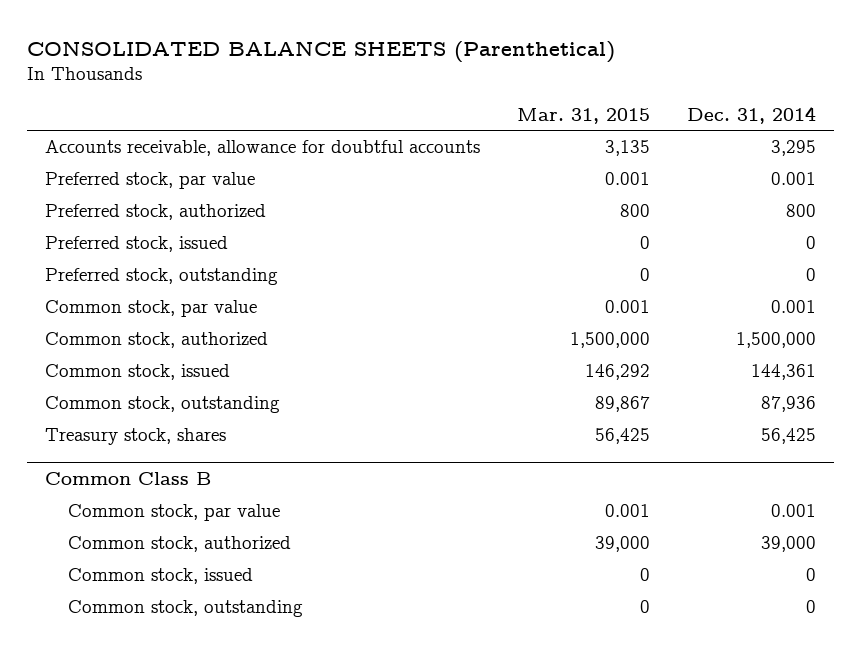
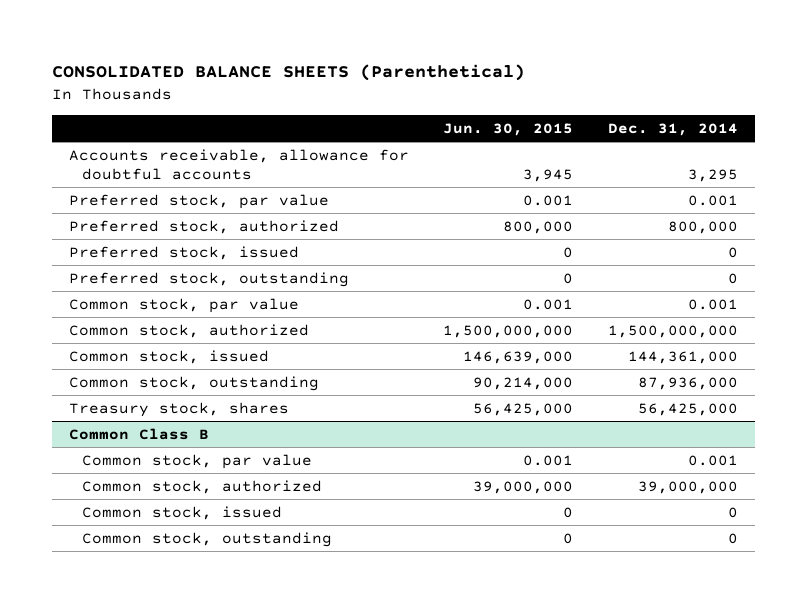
[517,107,651,124] Mar. 31, 2015 -> none
none -> [443,122,574,136] Jun. 30, 2015
[785,204,816,218] 800 -> [667,220,738,234] 800,000
[735,332,816,349] 1,500,000 -> [607,324,738,338] 1,500,000,000
[750,364,816,381] 144,361 -> [627,350,738,364] 144,361,000
[760,396,816,413] 87,936 -> [637,376,738,390] 87,936,000
[760,428,816,445] 56,425 -> [637,402,738,416] 56,425,000
[760,536,816,553] 39,000 -> [637,480,738,494] 39,000,000

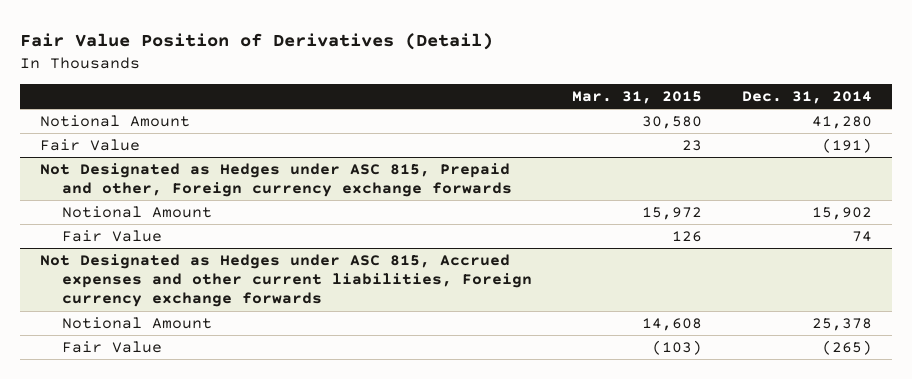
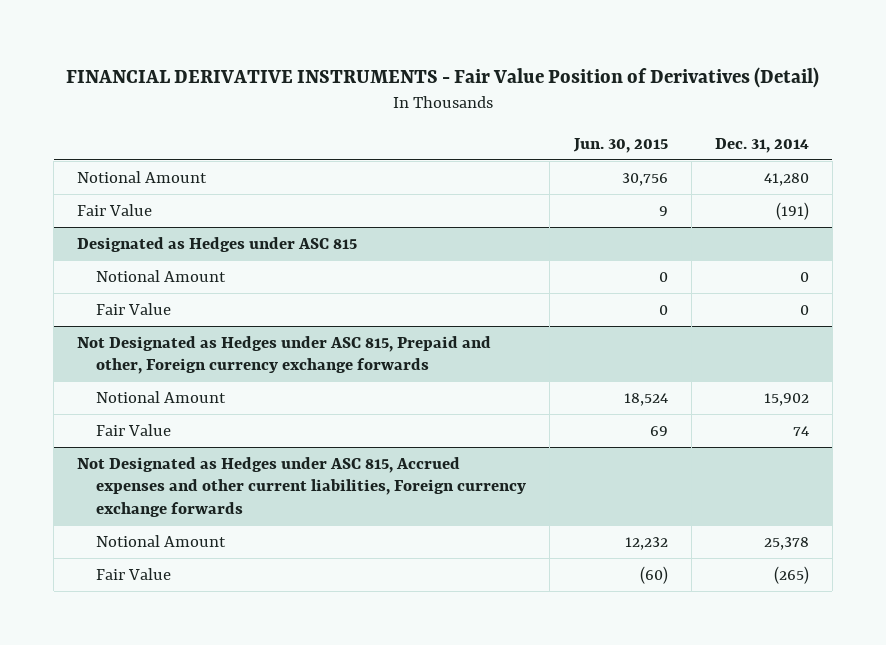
[20,32,494,50] Fair Value Position of Derivatives (Detail) -> [66,66,820,88] FINANCIAL DERIVATIVE INSTRUMENTS - Fair Value Position of Derivatives (Detail)
[572,91,703,105] Mar. 31, 2015 -> none
none -> [572,137,668,153] Jun. 30, 2015
none -> [77,236,358,252] Designated as Hedges under ASC 815
none -> [96,269,227,282] Notional Amount
none -> [96,302,172,315] Fair Value

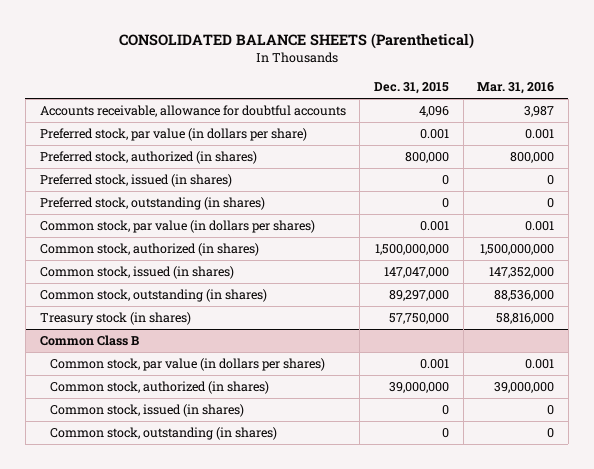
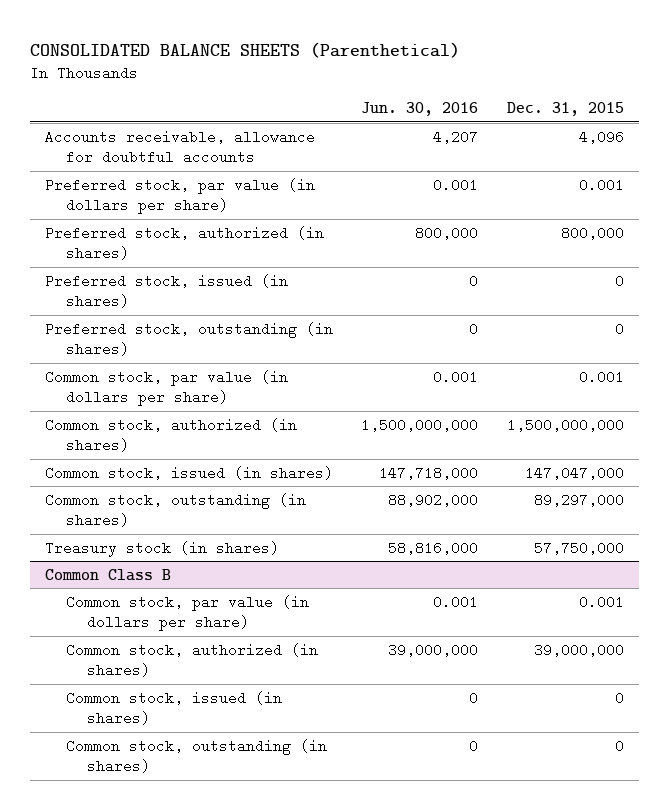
[477,81,555,94] Mar. 31, 2016 -> none
none -> [361,102,479,117] Jun. 30, 2016
[39,220,315,234] Common stock, par value (in dollars per shares) -> [44,369,288,407] Common stock, par value (in dollars per share)
[50,358,326,372] Common stock, par value (in dollars per shares) -> [65,594,309,632] Common stock, par value (in dollars per share)

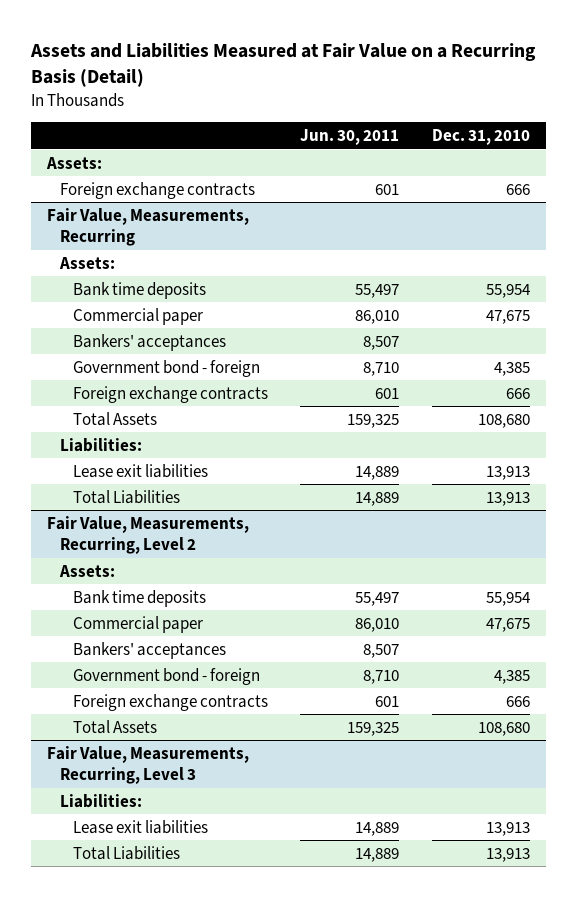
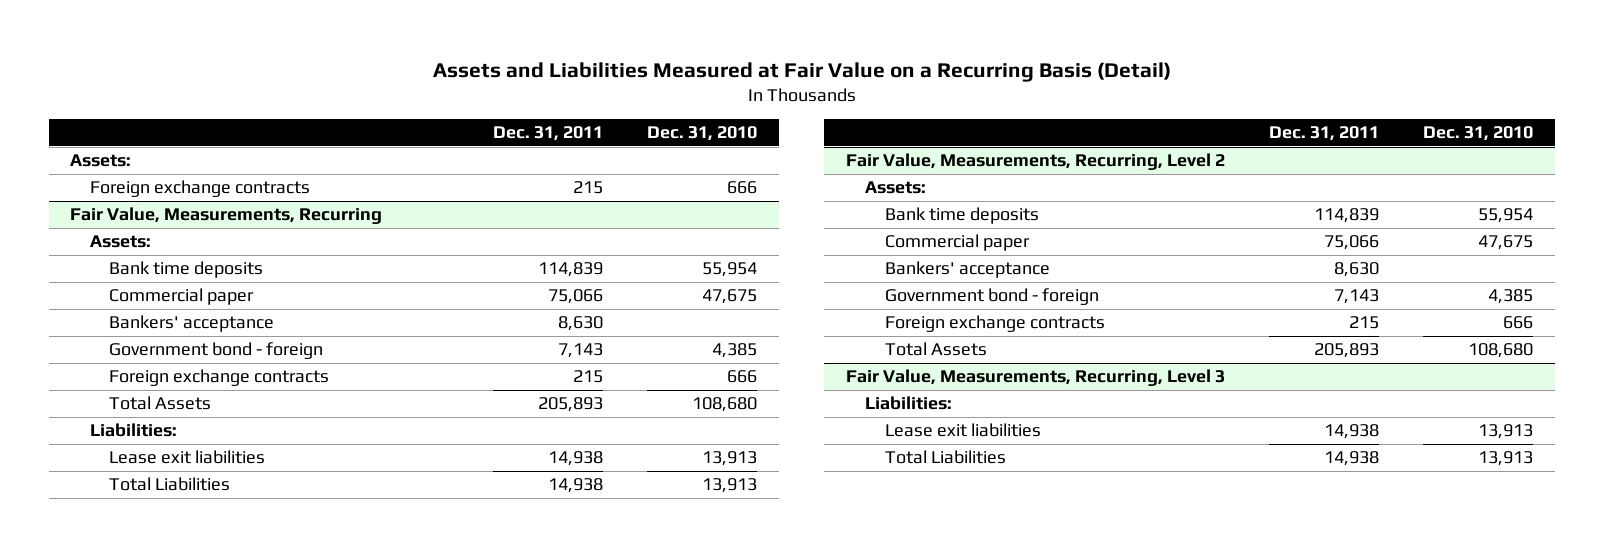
[300,129,400,146] Jun. 30, 2011 -> none
none -> [493,126,604,142] Dec. 31, 2011
[72,333,226,351] Bankers' acceptances -> [108,315,274,333] Bankers' acceptance
[72,641,226,659] Bankers' acceptances -> [884,261,1050,279] Bankers' acceptance

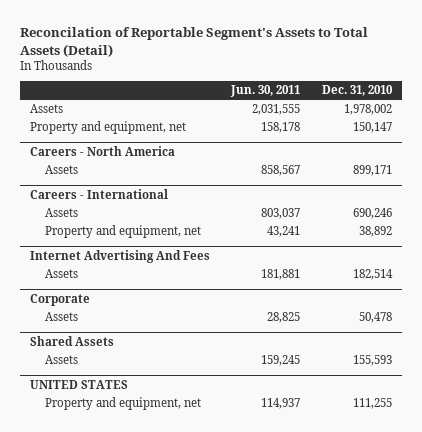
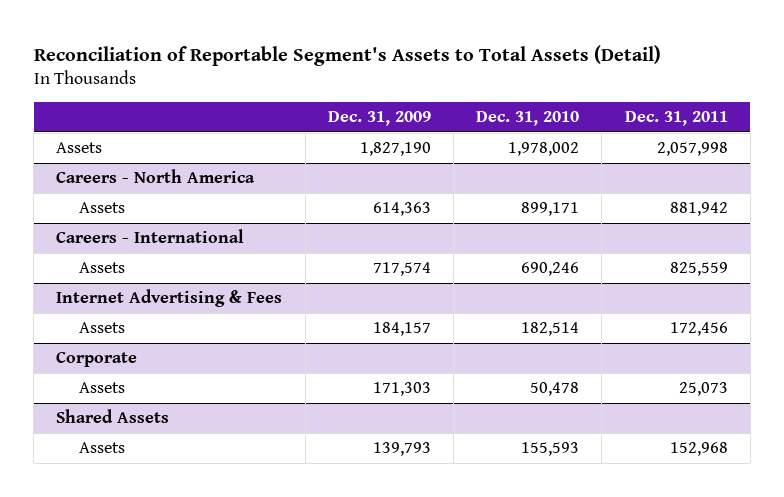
[19,27,368,57] Reconcilation of Reportable Segment's Assets to Total Assets (Detail) -> [33,44,661,66] Reconciliation of Reportable Segment's Assets to Total Assets (Detail)
[230,85,301,98] Jun. 30, 2011 -> none
none -> [327,111,431,127] Dec. 31, 2009
none -> [624,111,728,127] Dec. 31, 2011
[30,121,187,135] Property and equipment, net -> none
[45,225,202,239] Property and equipment, net -> none
[30,249,211,263] Internet Advertising And Fees -> [56,289,283,308] Internet Advertising & Fees
[30,379,129,389] UNITED STATES -> none
[45,397,202,411] Property and equipment, net -> none

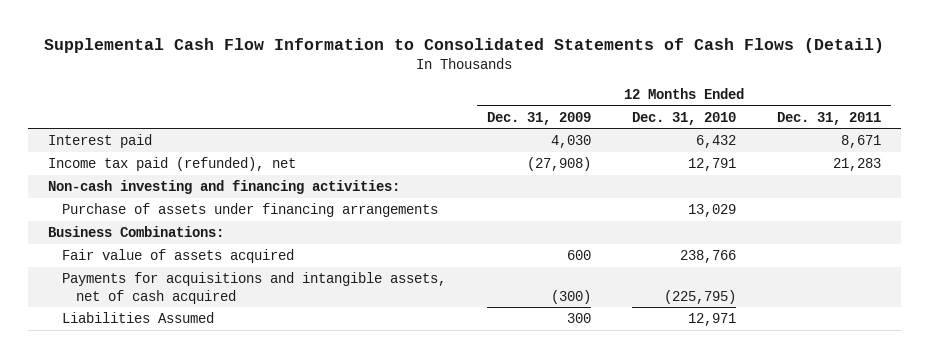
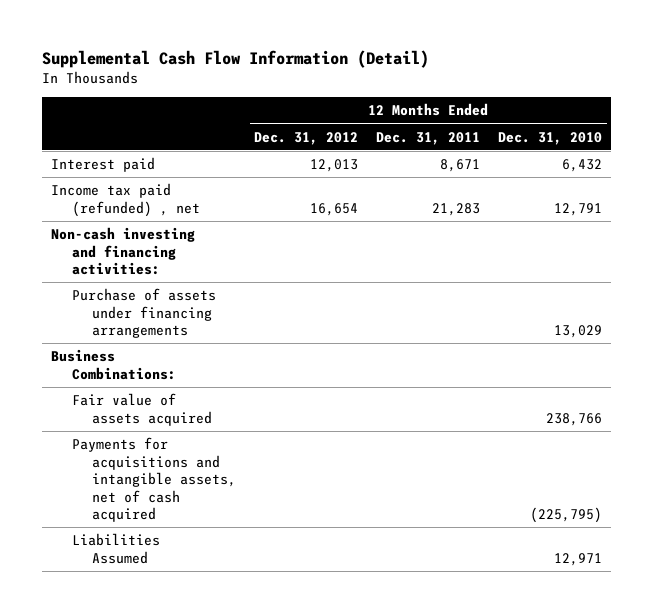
[44,37,885,53] Supplemental Cash Flow Information to Consolidated Statements of Cash Flows (Detail) -> [41,49,429,68] Supplemental Cash Flow Information (Detail)
[487,111,592,125] Dec. 31, 2009 -> none
none -> [254,131,359,145] Dec. 31, 2012
[48,157,297,172] Income tax paid (refunded), net -> [50,183,200,217] Income tax paid (refunded) , net

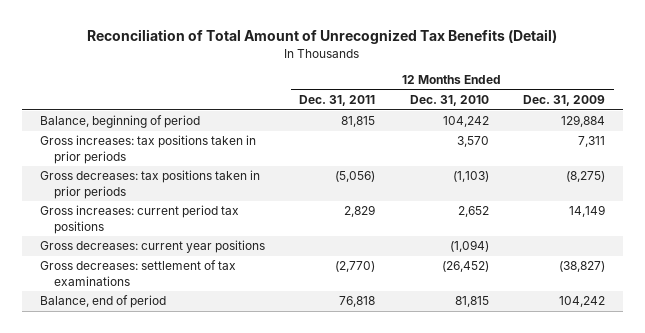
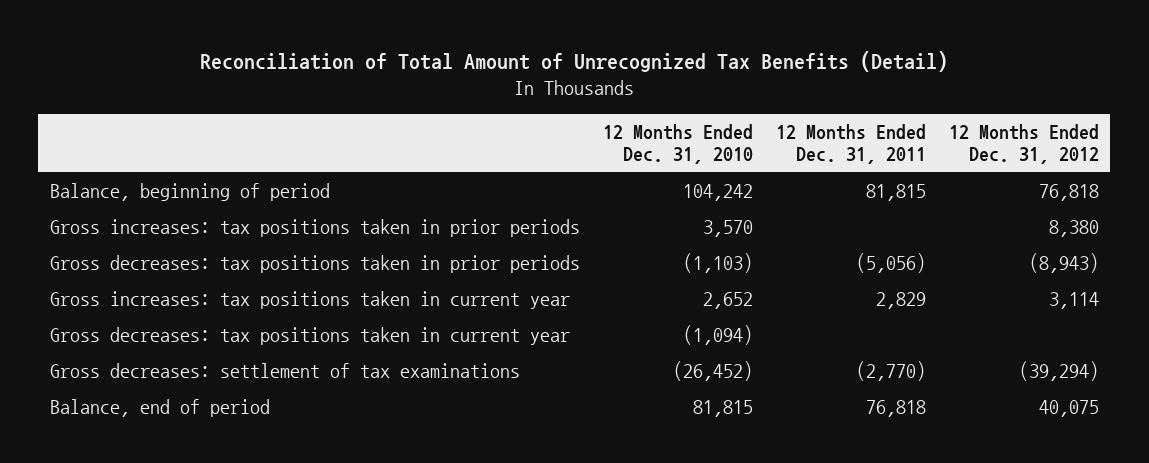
[523,95,606,107] Dec. 31, 2009 -> none
none -> [948,123,1099,164] 12 Months Ended Dec. 31, 2012
[39,205,239,234] Gross increases: current period tax positions -> [49,291,570,310] Gross increases: tax positions taken in current year
[39,240,265,254] Gross decreases: current year positions -> [49,327,570,346] Gross decreases: tax positions taken in current year

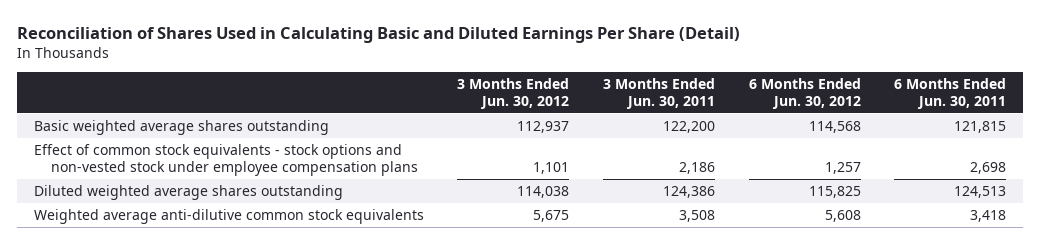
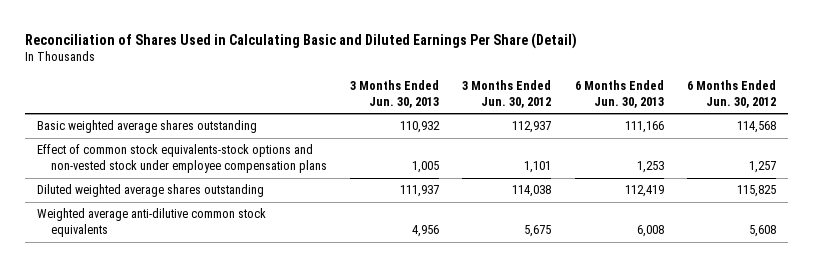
[603,78,716,109] 3 Months Ended Jun. 30, 2011 -> none
[894,78,1007,109] 6 Months Ended Jun. 30, 2011 -> none
none -> [350,79,440,108] 3 Months Ended Jun. 30, 2013
none -> [574,79,664,108] 6 Months Ended Jun. 30, 2013
[33,144,418,176] Effect of common stock equivalents - stock options and non-vested stock under employee compensation plans -> [37,144,327,174] Effect of common stock equivalents-stock options and non-vested stock under employee compensation plans

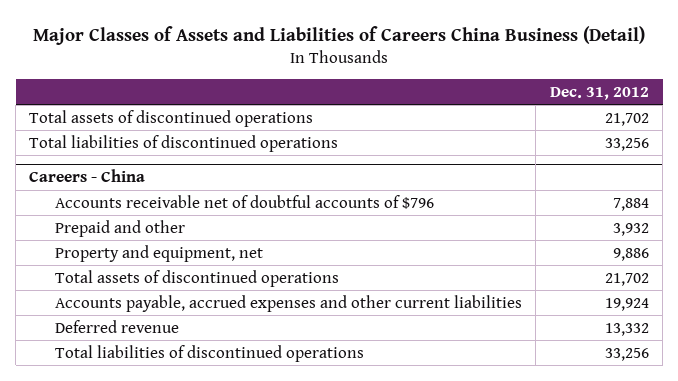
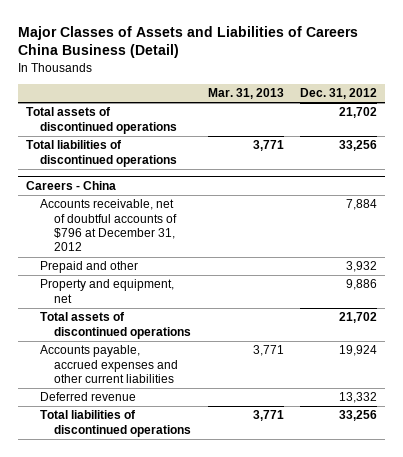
none -> [207,87,284,99] Mar. 31, 2013
[55,194,435,209] Accounts receivable net of doubtful accounts of $796 -> [40,199,178,252] Accounts receivable, net of doubtful accounts of $796 at December 31, 2012

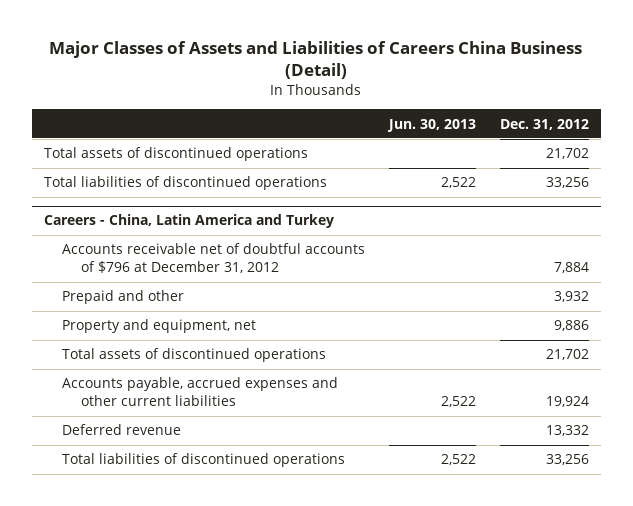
[207,87,284,99] Mar. 31, 2013 -> none
none -> [387,118,477,132] Jun. 30, 2013
[26,180,117,190] Careers - China -> none
none -> [43,214,334,229] Careers - China, Latin America and Turkey
[40,199,178,252] Accounts receivable, net of doubtful accounts of $796 at December 31, 2012 -> [62,243,366,274] Accounts receivable net of doubtful accounts of $796 at December 31, 2012

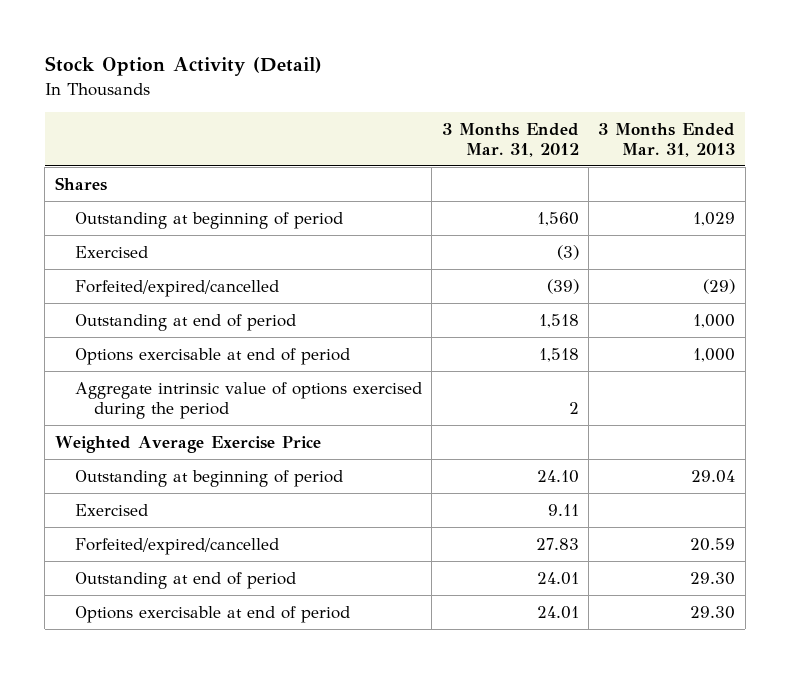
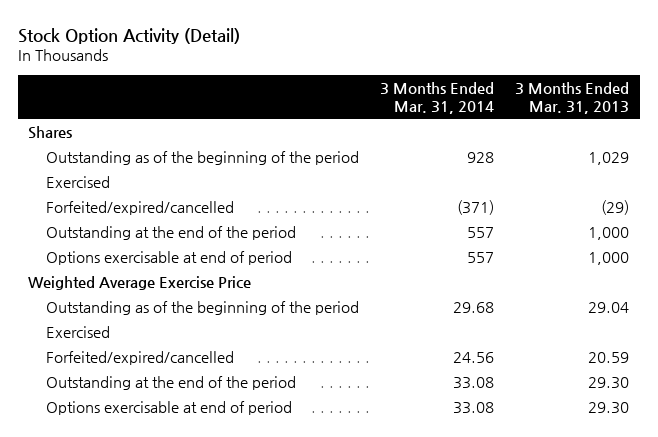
[441,122,579,157] 3 Months Ended Mar. 31, 2012 -> none
none -> [380,81,495,114] 3 Months Ended Mar. 31, 2014
[74,211,343,229] Outstanding at beginning of period -> [45,150,359,165] Outstanding as of the beginning of the period
[74,313,296,331] Outstanding at end of period -> [45,225,296,240] Outstanding at the end of the period
[74,381,422,420] Aggregate intrinsic value of options exercised during the period -> none
[74,469,343,487] Outstanding at beginning of period -> [45,300,359,315] Outstanding as of the beginning of the period
[74,571,296,589] Outstanding at end of period -> [45,375,296,390] Outstanding at the end of the period

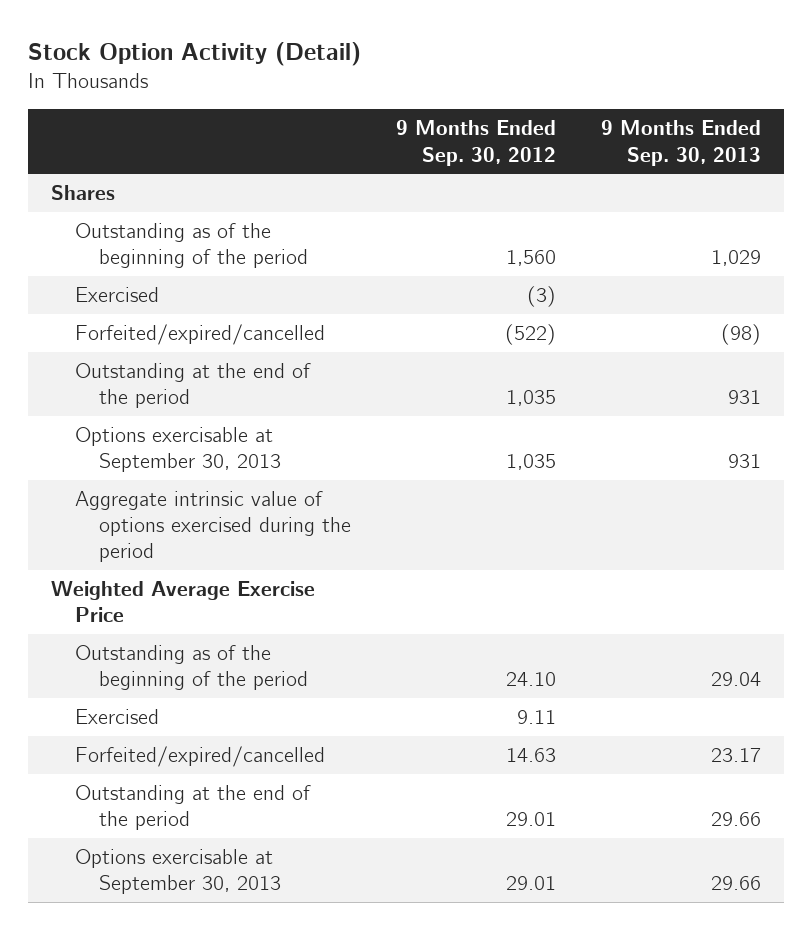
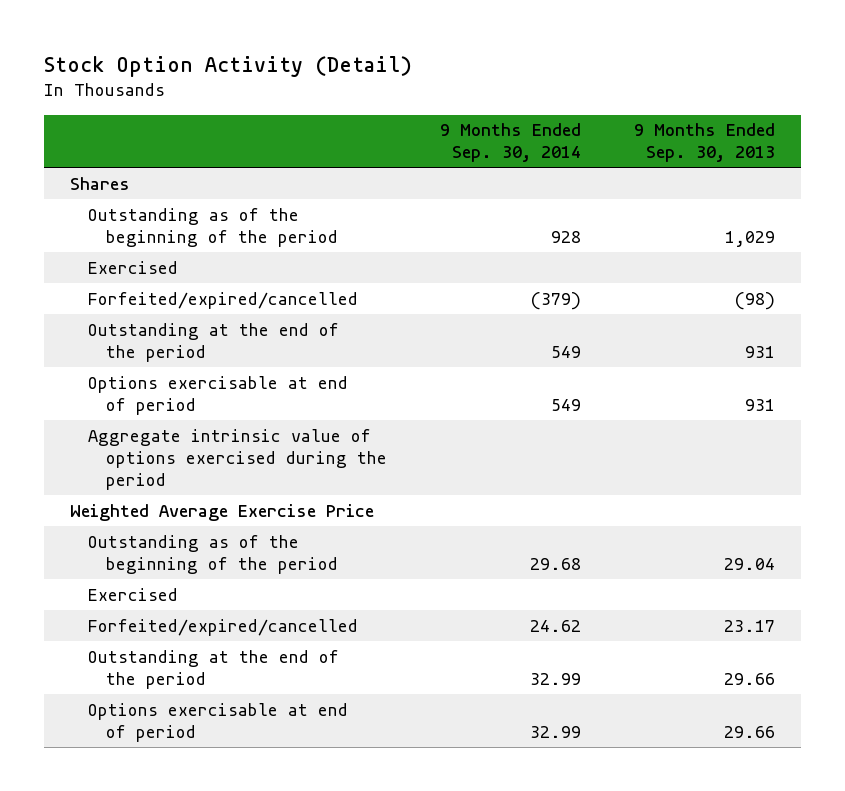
[396,120,557,166] 9 Months Ended Sep. 30, 2012 -> none
none -> [440,123,582,163] 9 Months Ended Sep. 30, 2014
[75,427,282,473] Options exercisable at September 30, 2013 -> [88,375,349,415] Options exercisable at end of period
[75,849,282,895] Options exercisable at September 30, 2013 -> [88,702,349,742] Options exercisable at end of period

